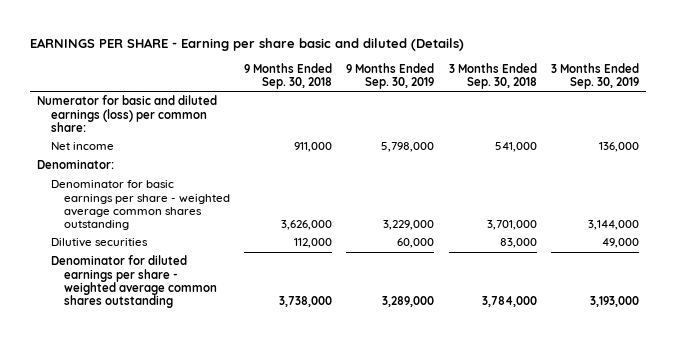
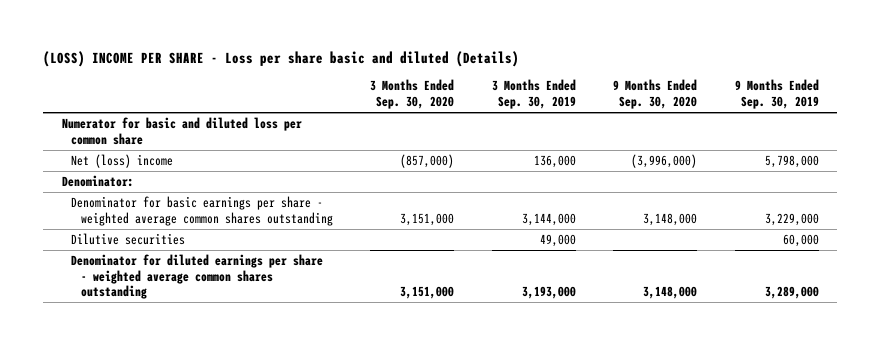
[30,37,465,51] EARNINGS PER SHARE - Earning per share basic and diluted (Details) -> [42,50,519,67] (LOSS) INCOME PER SHARE - Loss per share basic and diluted (Details)
[244,62,333,89] 9 Months Ended Sep. 30, 2018 -> none
[448,62,537,89] 3 Months Ended Sep. 30, 2018 -> none
none -> [370,79,455,110] 3 Months Ended Sep. 30, 2020
none -> [613,79,698,110] 9 Months Ended Sep. 30, 2020
[37,95,218,132] Numerator for basic and diluted earnings (loss) per common share: -> [61,116,302,145] Numerator for basic and diluted loss per common share
[50,142,114,151] Net income -> [71,153,174,168] Net (loss) income

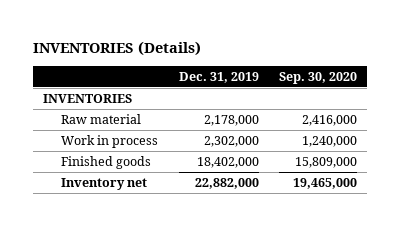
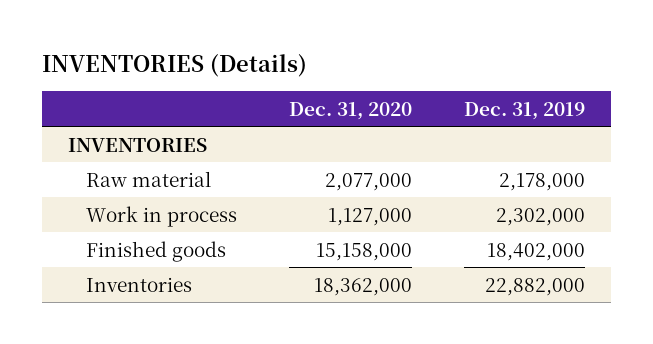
[278,71,357,84] Sep. 30, 2020 -> none
none -> [288,101,412,120] Dec. 31, 2020
[61,178,148,191] Inventory net -> [85,276,192,292] Inventories

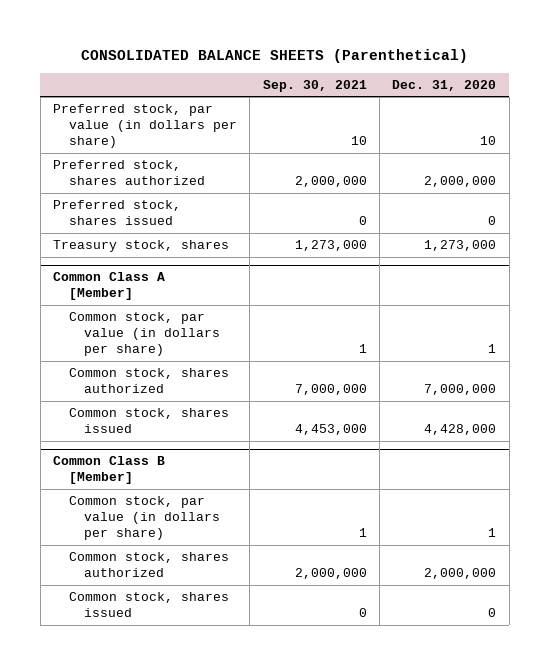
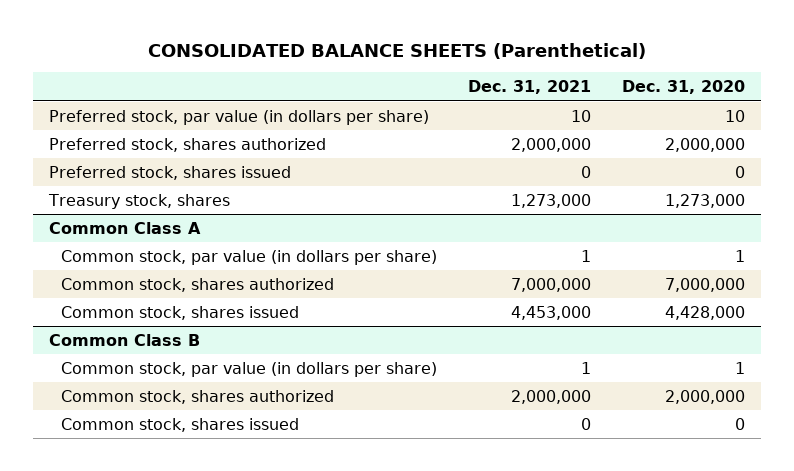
[262,79,367,92] Sep. 30, 2021 -> none
none -> [468,80,592,95] Dec. 31, 2021
[52,272,165,301] Common Class A [Member] -> [48,221,201,234] Common Class A
[52,456,165,485] Common Class B [Member] -> [48,333,200,346] Common Class B

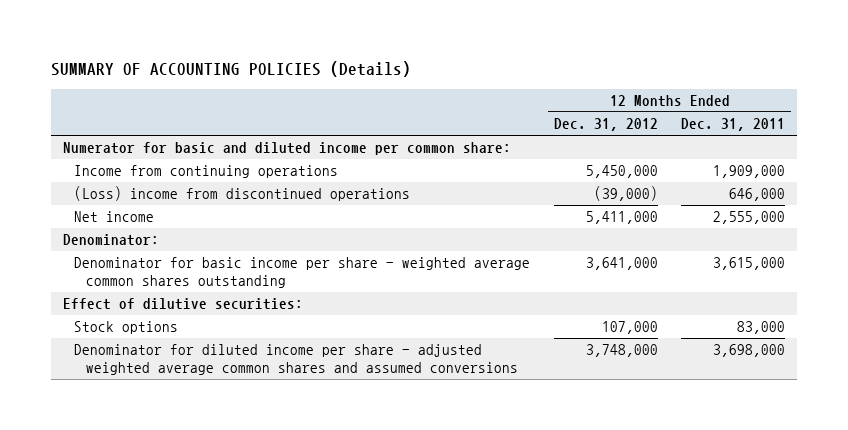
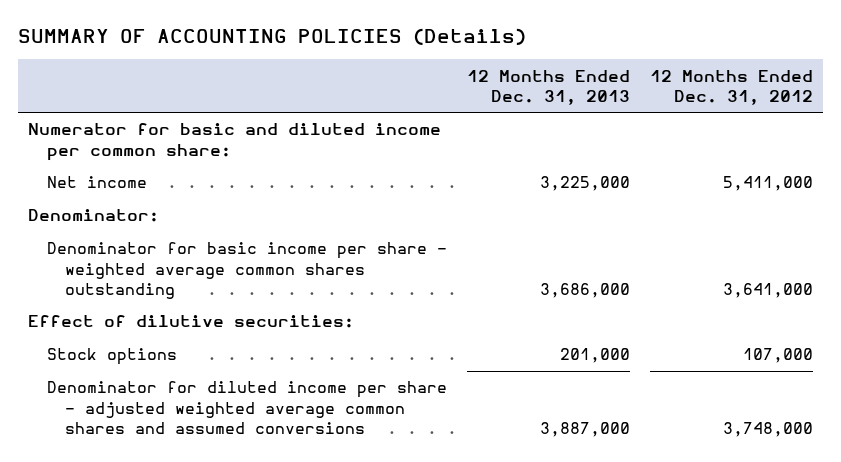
[681,118,786,132] Dec. 31, 2011 -> none
none -> [466,69,630,105] 12 Months Ended Dec. 31, 2013
[74,165,339,179] Income from continuing operations -> none
[74,186,411,202] (Loss) income from discontinued operations -> none

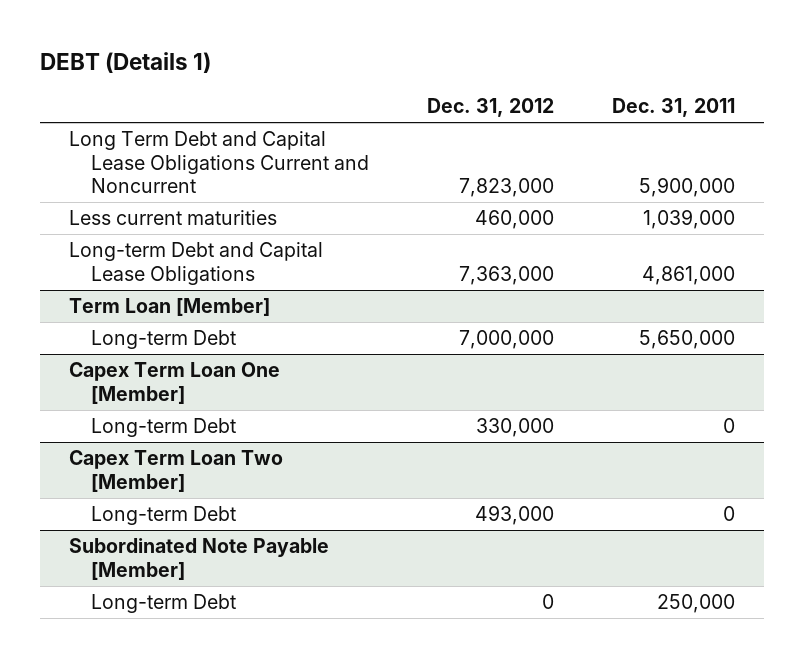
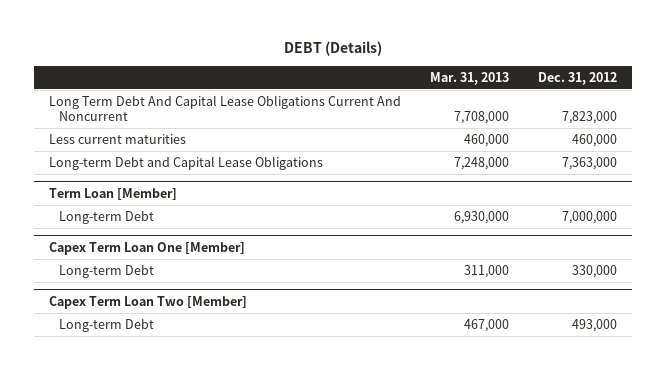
[40,52,212,74] DEBT (Details 1) -> [284,41,383,57] DEBT (Details)
[611,97,735,117] Dec. 31, 2011 -> none
none -> [430,71,510,85] Mar. 31, 2013
[69,131,370,193] Long Term Debt and Capital Lease Obligations Current and Noncurrent -> [48,95,401,122] Long Term Debt And Capital Lease Obligations Current And Noncurrent
[69,538,330,580] Subordinated Note Payable [Member] -> none
[91,594,237,614] Long-term Debt -> none

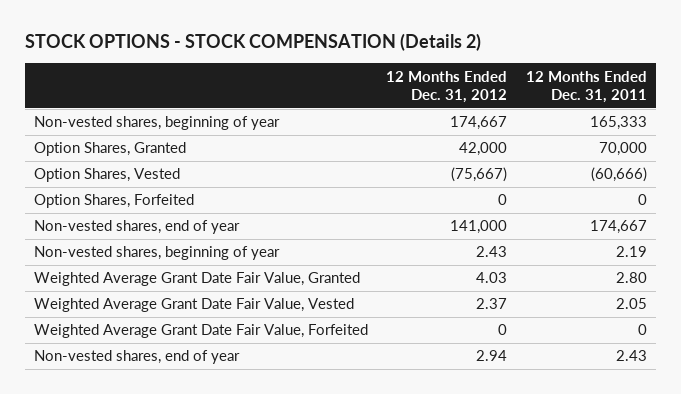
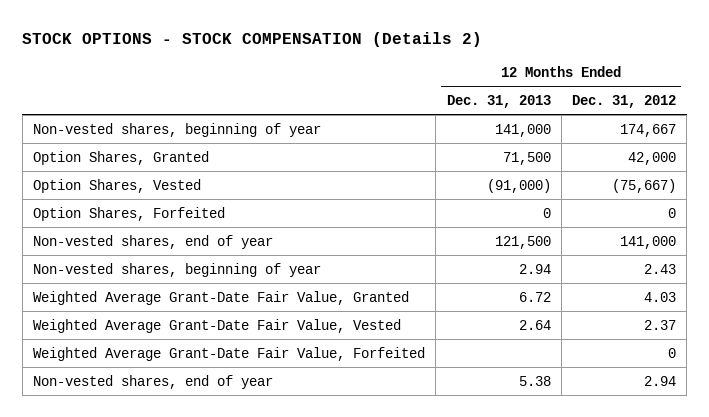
[525,70,647,104] 12 Months Ended Dec. 31, 2011 -> none
none -> [446,94,551,108] Dec. 31, 2013
[33,272,360,287] Weighted Average Grant Date Fair Value, Granted -> [33,290,410,305] Weighted Average Grant-Date Fair Value, Granted
[33,298,354,313] Weighted Average Grant Date Fair Value, Vested -> [33,318,402,333] Weighted Average Grant-Date Fair Value, Vested
[33,324,368,339] Weighted Average Grant Date Fair Value, Forfeited -> [33,346,426,361] Weighted Average Grant-Date Fair Value, Forfeited

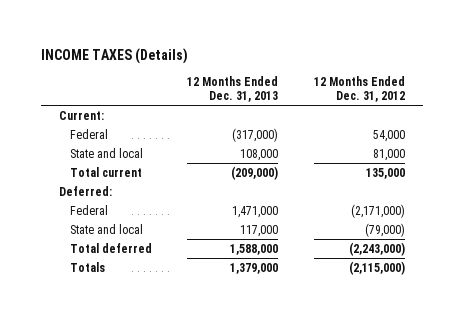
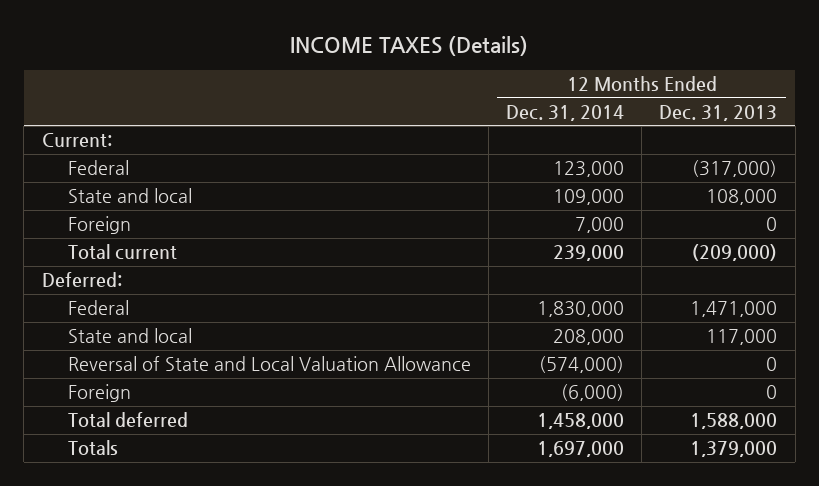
[313,75,405,102] 12 Months Ended Dec. 31, 2012 -> none
none -> [506,104,625,121] Dec. 31, 2014
none -> [67,216,131,235] Foreign
none -> [67,356,471,372] Reversal of State and Local Valuation Allowance
none -> [67,384,131,403] Foreign

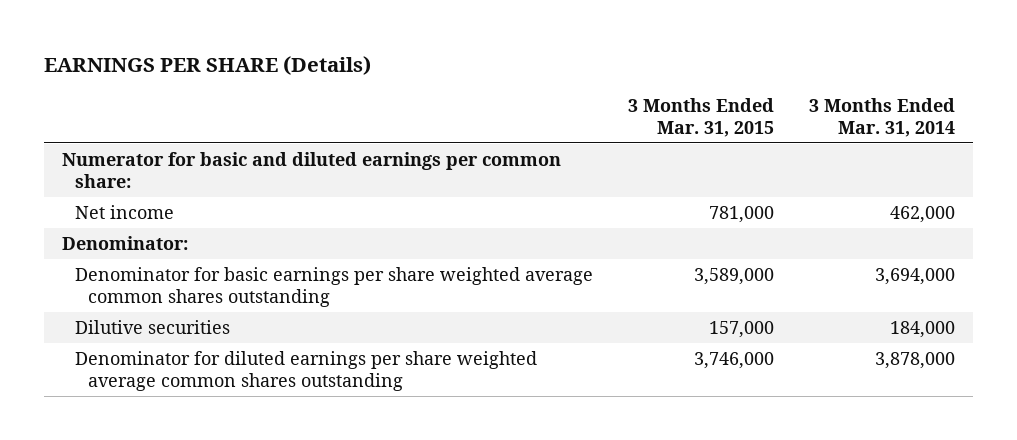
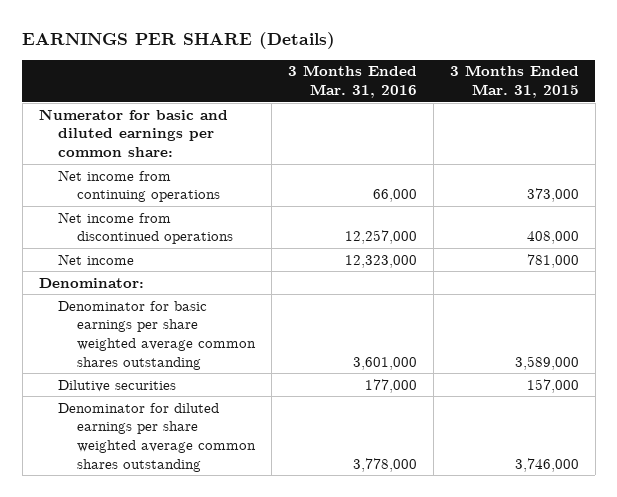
[809,97,956,137] 3 Months Ended Mar. 31, 2014 -> none
none -> [287,65,417,99] 3 Months Ended Mar. 31, 2016
none -> [57,169,220,203] Net income from continuing operations
none -> [57,211,233,245] Net income from discontinued operations

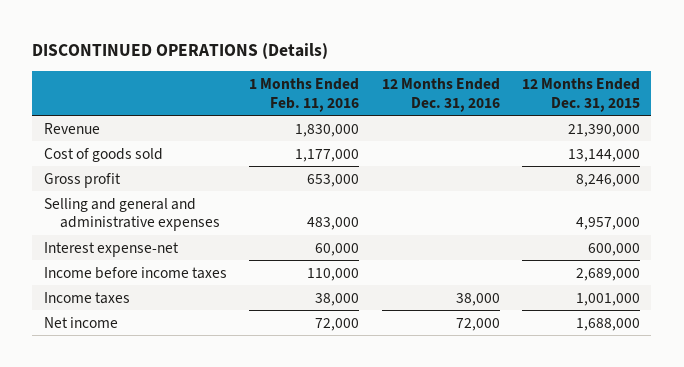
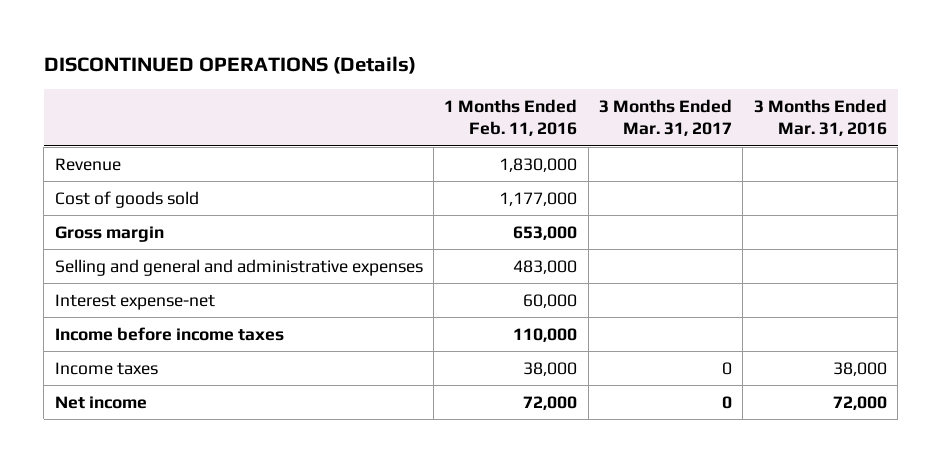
[381,78,500,112] 12 Months Ended Dec. 31, 2016 -> none
[522,78,641,112] 12 Months Ended Dec. 31, 2015 -> none
none -> [599,98,733,137] 3 Months Ended Mar. 31, 2017
none -> [753,98,887,137] 3 Months Ended Mar. 31, 2016
[43,172,121,188] Gross profit -> [54,225,164,242] Gross margin

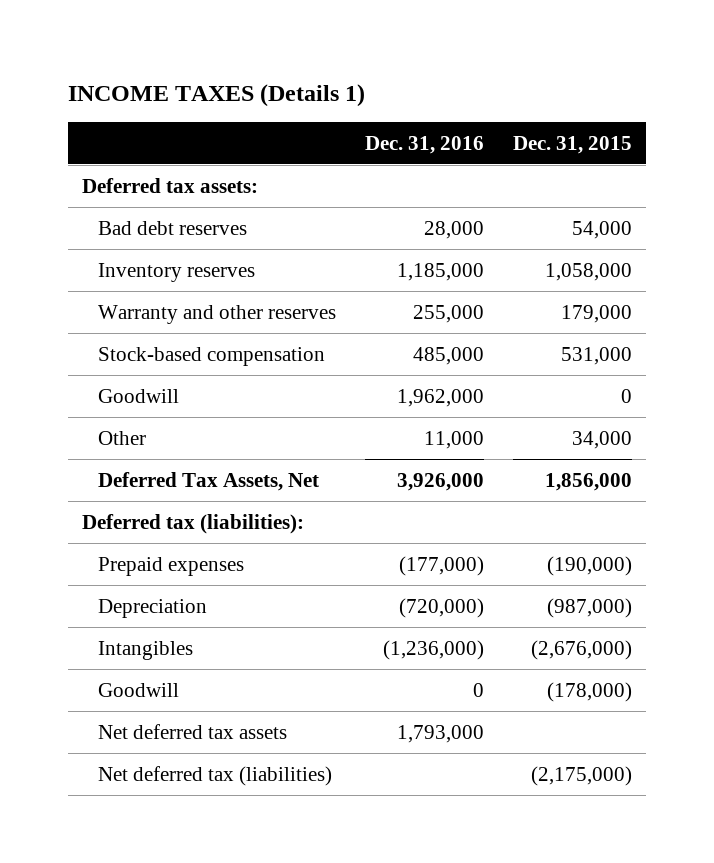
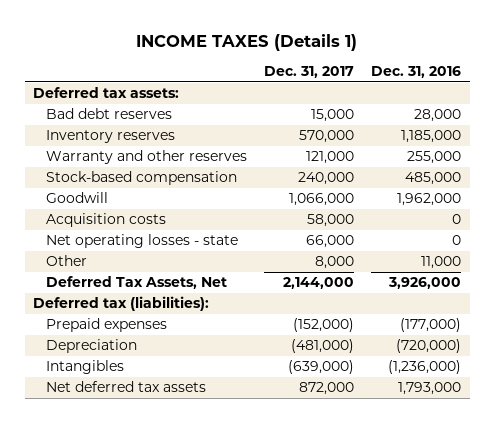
[512,135,632,154] Dec. 31, 2015 -> none
none -> [264,66,355,79] Dec. 31, 2017
none -> [45,213,166,228] Acquisition costs
none -> [45,234,238,249] Net operating losses - state
[98,682,180,697] Goodwill -> none
[98,765,333,786] Net deferred tax (liabilities) -> none

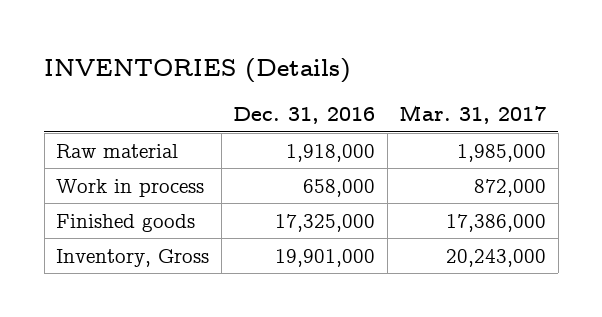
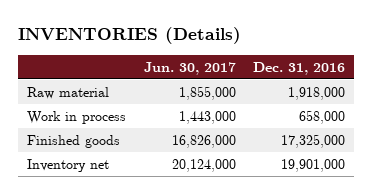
[399,105,547,125] Mar. 31, 2017 -> none
none -> [143,61,236,75] Jun. 30, 2017
[56,248,210,267] Inventory, Gross -> [27,158,110,172] Inventory net

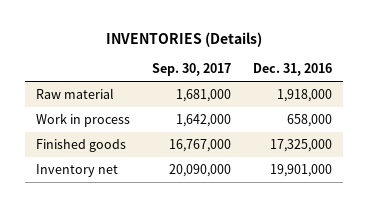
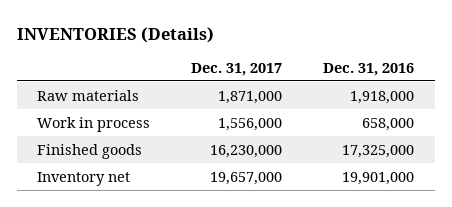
[152,63,232,77] Sep. 30, 2017 -> none
none -> [191,62,283,76] Dec. 31, 2017
[36,87,115,99] Raw material -> [37,89,140,101] Raw materials

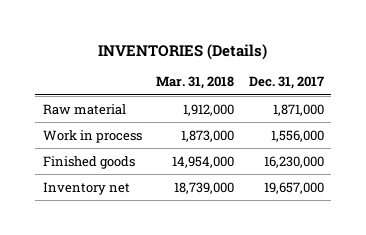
[323,62,415,76] Dec. 31, 2016 -> none
none -> [156,76,235,90] Mar. 31, 2018
[37,89,140,101] Raw materials -> [42,103,126,115] Raw material

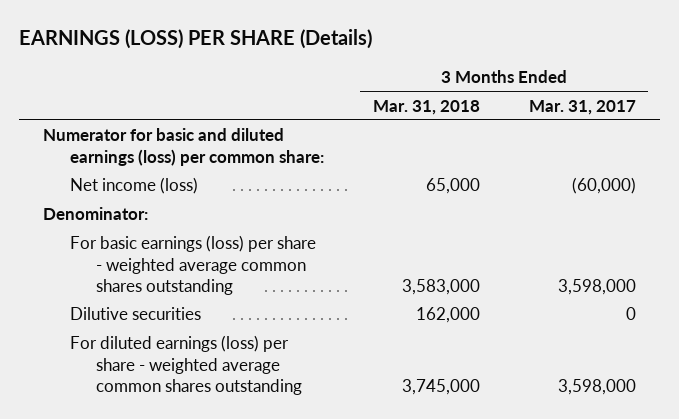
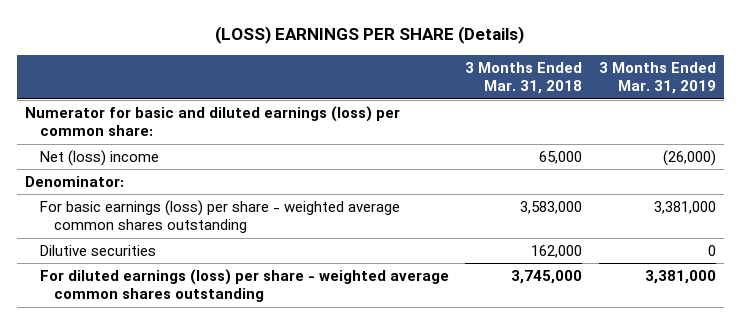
[18,29,372,50] EARNINGS (LOSS) PER SHARE (Details) -> [215,26,525,45] (LOSS) EARNINGS PER SHARE (Details)
[528,99,636,115] Mar. 31, 2017 -> none
none -> [598,62,716,95] 3 Months Ended Mar. 31, 2019
[69,177,198,195] Net income (loss) -> [39,150,159,167] Net (loss) income

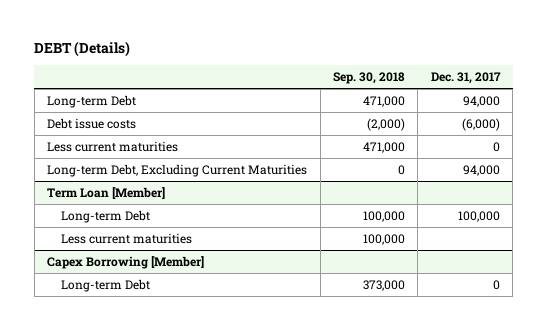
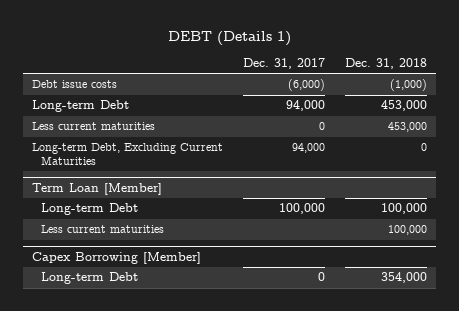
[34,41,131,58] DEBT (Details) -> [167,30,291,46] DEBT (Details 1)
[332,72,405,85] Sep. 30, 2018 -> none
none -> [344,57,427,69] Dec. 31, 2018
[47,94,137,108] Long-term Debt -> [32,100,130,113] Long-term Debt

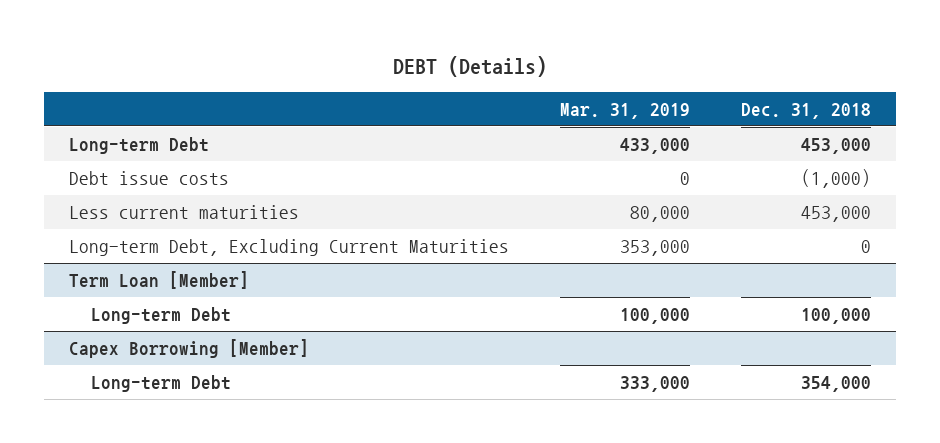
[167,30,291,46] DEBT (Details 1) -> [393,56,548,78] DEBT (Details)
[243,57,326,69] Dec. 31, 2017 -> none
none -> [560,102,691,119] Mar. 31, 2019
[32,80,118,89] Debt issue costs -> [69,170,230,185] Debt issue costs
[41,225,165,234] Less current maturities -> none

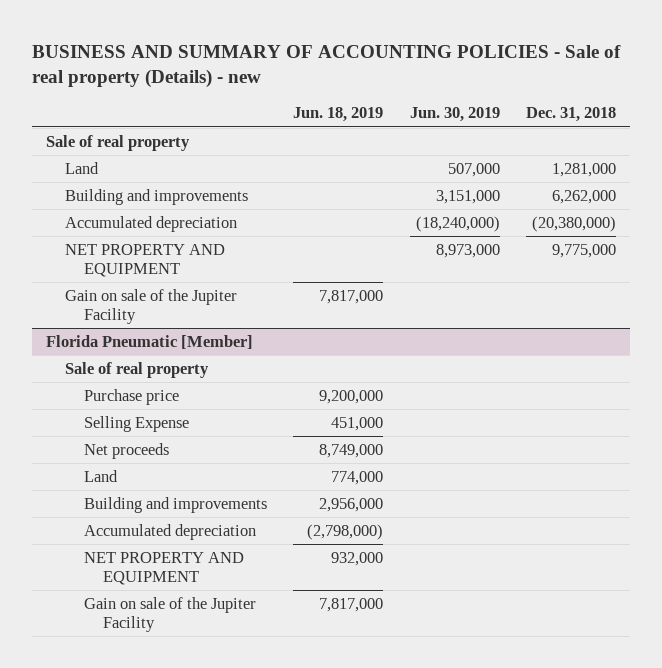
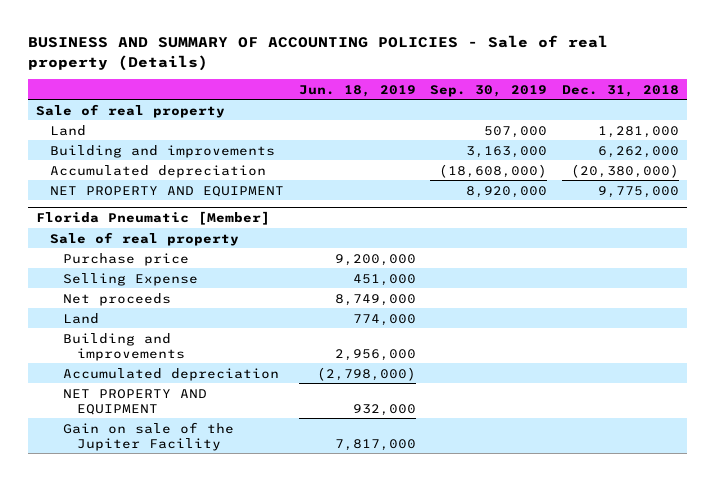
[32,44,622,89] BUSINESS AND SUMMARY OF ACCOUNTING POLICIES - Sale of real property (Details) - new -> [28,35,609,71] BUSINESS AND SUMMARY OF ACCOUNTING POLICIES - Sale of real property (Details)
[409,107,500,123] Jun. 30, 2019 -> none
none -> [430,84,548,97] Sep. 30, 2019
[64,288,237,324] Gain on sale of the Jupiter Facility -> none

